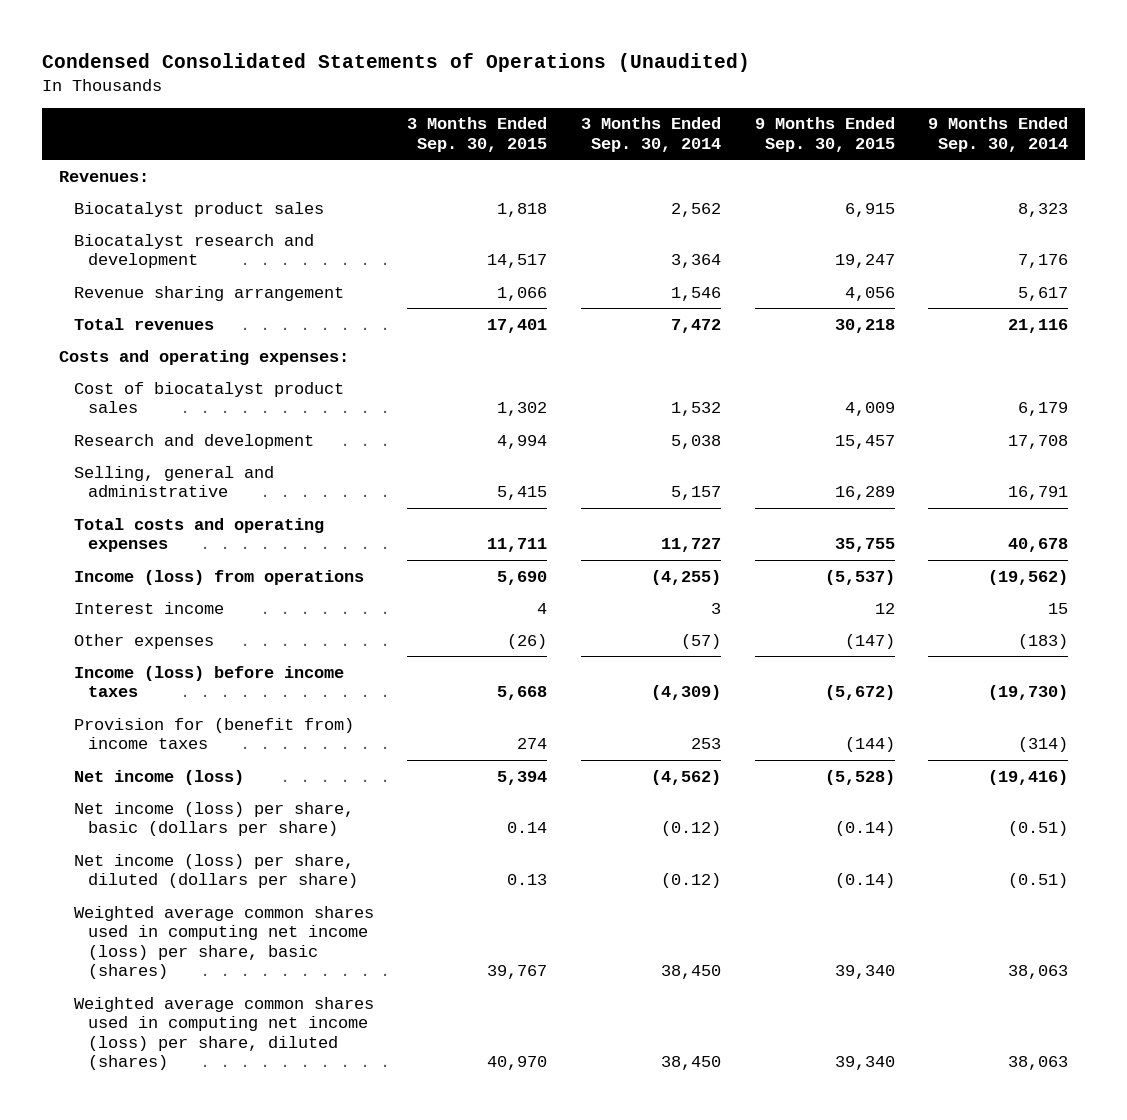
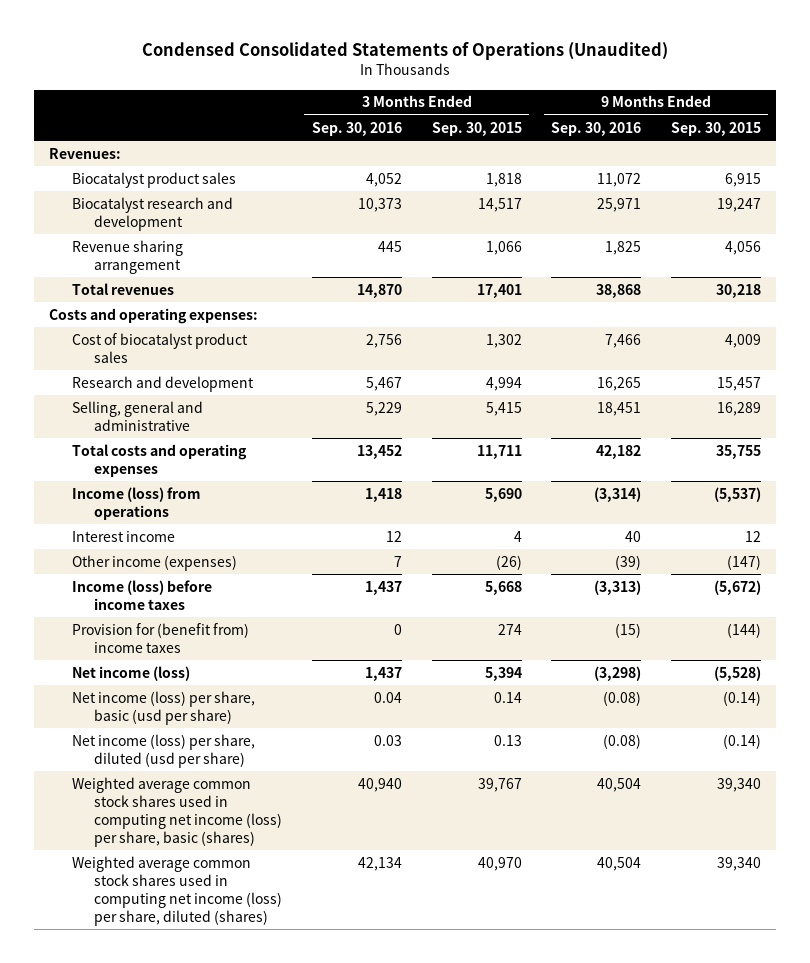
[580,117,721,152] 3 Months Ended Sep. 30, 2014 -> none
[928,117,1069,152] 9 Months Ended Sep. 30, 2014 -> none
none -> [311,121,402,136] Sep. 30, 2016
none -> [551,121,642,136] Sep. 30, 2016
[73,633,214,649] Other expenses -> [71,554,237,571] Other income (expenses)
[73,801,354,837] Net income (loss) per share, basic (dollars per share) -> [71,690,255,725] Net income (loss) per share, basic (usd per share)
[73,853,359,889] Net income (loss) per share, diluted (dollars per share) -> [71,733,255,768] Net income (loss) per share, diluted (usd per share)
[73,905,374,980] Weighted average common shares used in computing net income (loss) per share, basic (shares) -> [71,776,283,847] Weighted average common stock shares used in computing net income (loss) per share, basic (shares)
[73,996,374,1071] Weighted average common shares used in computing net income (loss) per share, diluted (shares) -> [71,855,283,926] Weighted average common stock shares used in computing net income (loss) per share, diluted (shares)

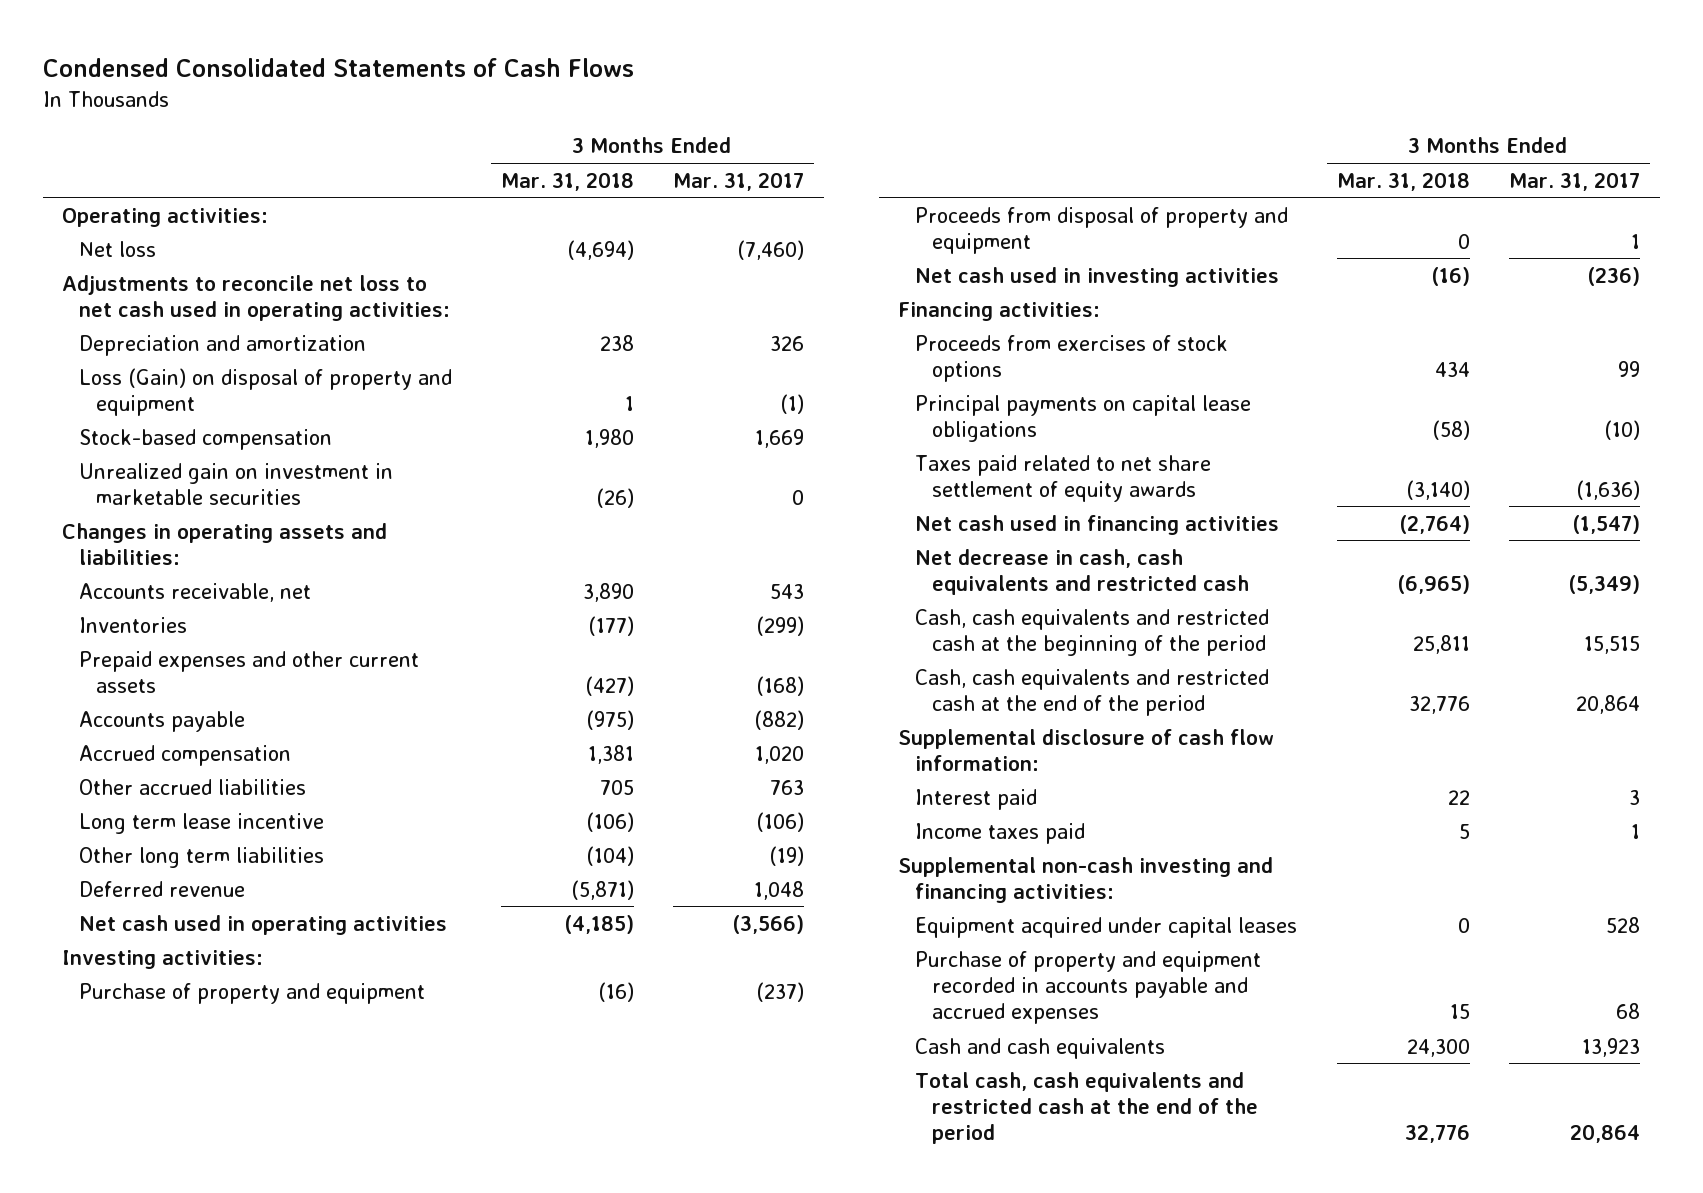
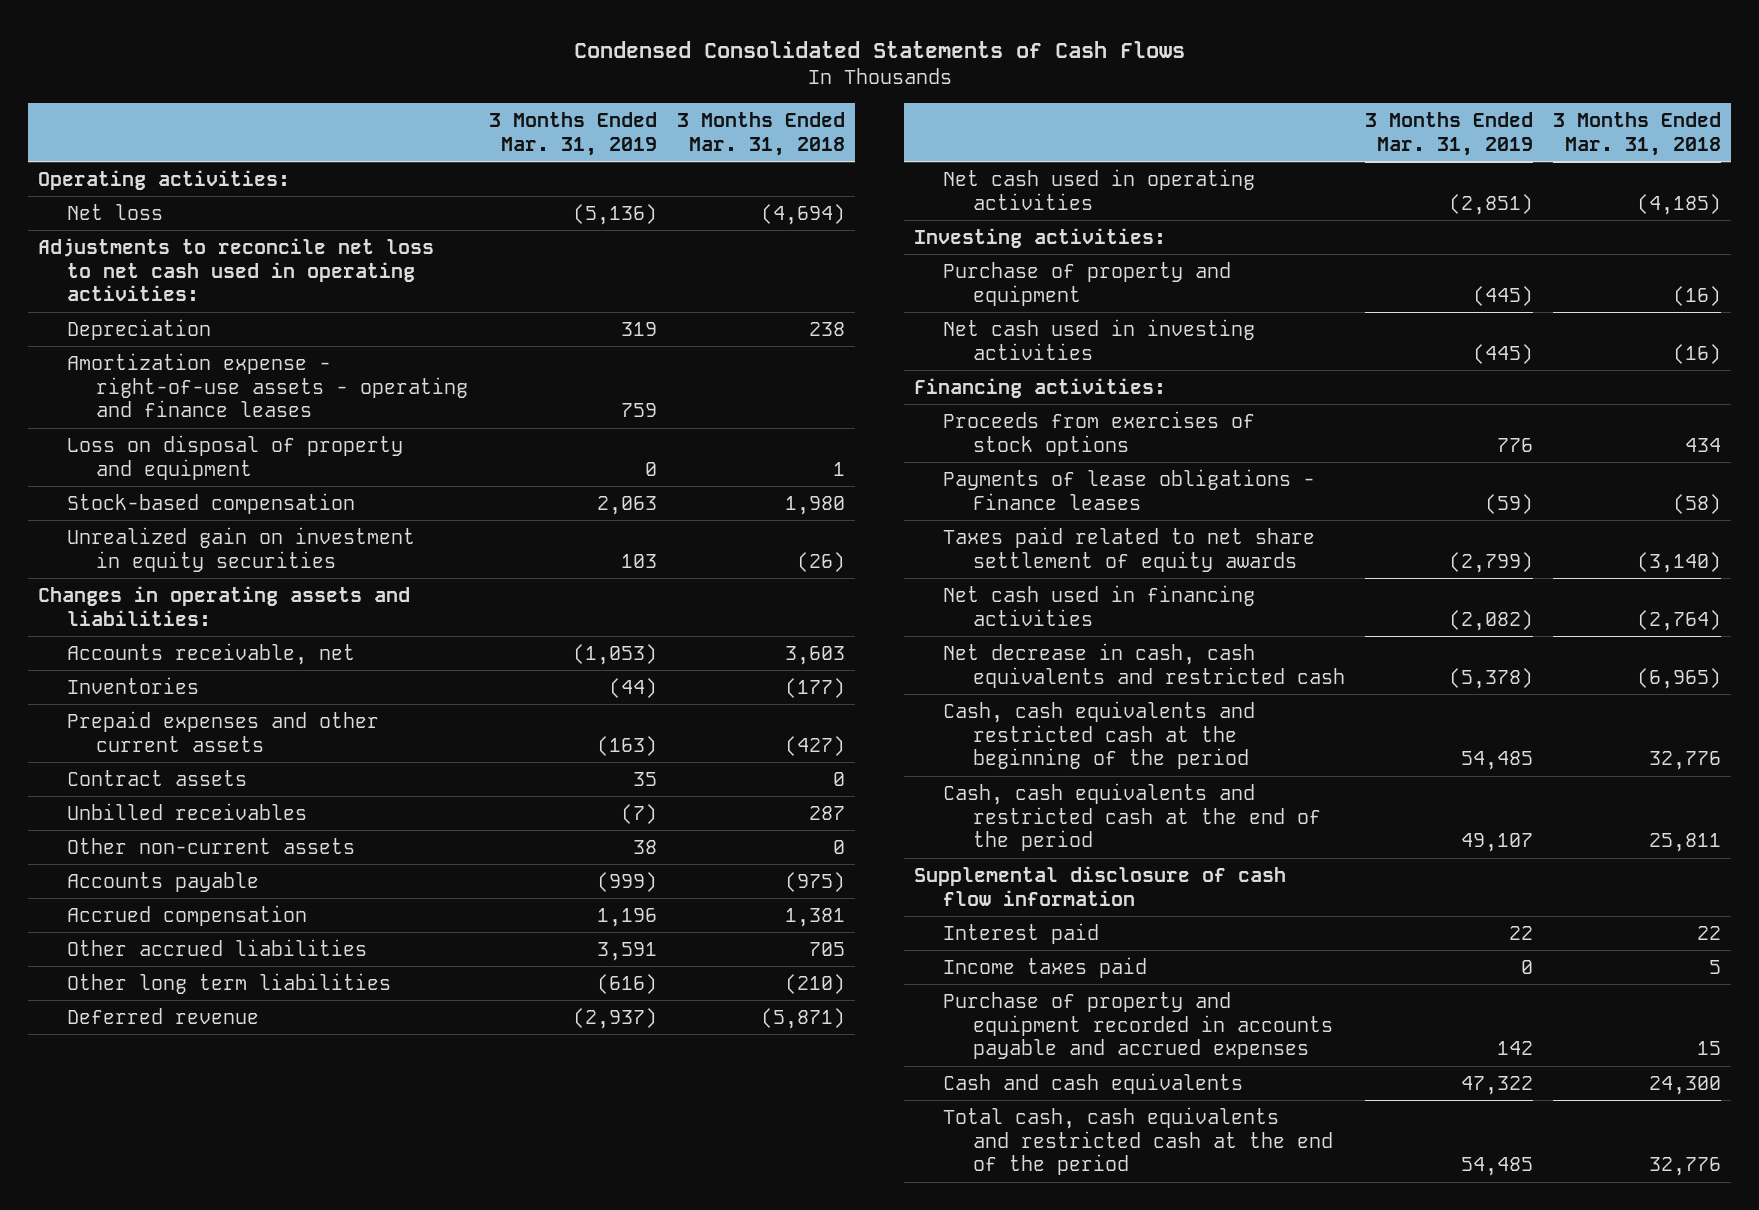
[673,171,805,191] Mar. 31, 2017 -> none
none -> [488,112,657,156] 3 Months Ended Mar. 31, 2019
[79,334,367,356] Depreciation and amortization -> [67,318,212,340] Depreciation
none -> [67,352,469,418] Amortization expense - right-of-use assets - operating and finance leases
[79,367,453,416] Loss (Gain) on disposal of property and equipment -> [67,434,404,480] Loss on disposal of property and equipment
[79,462,394,505] Unrealized gain on investment in marketable securities -> [67,526,416,572] Unrealized gain on investment in equity securities
[582,582,634,602] 3,890 -> [785,645,846,665] 3,603
none -> [67,769,248,786] Contract assets
none -> [67,802,308,820] Unbilled receivables
none -> [67,837,356,854] Other non-current assets
[79,812,325,834] Long term lease incentive -> none
[585,845,634,866] (104) -> [785,973,846,994] (210)
[915,206,1289,254] Proceeds from disposal of property and equipment -> none
[915,394,1252,442] Principal payments on capital lease obligations -> [943,468,1316,510] Payments of lease obligations - Finance leases
[1412,634,1470,654] 25,811 -> [1649,751,1722,771] 32,776
[1408,695,1470,714] 32,776 -> [1649,833,1722,853] 25,811
[898,728,1275,771] Supplemental disclosure of cash flow information: -> [913,865,1286,906] Supplemental disclosure of cash flow information
[898,856,1274,903] Supplemental non-cash investing and financing activities: -> none
[915,916,1298,938] Equipment acquired under capital leases -> none

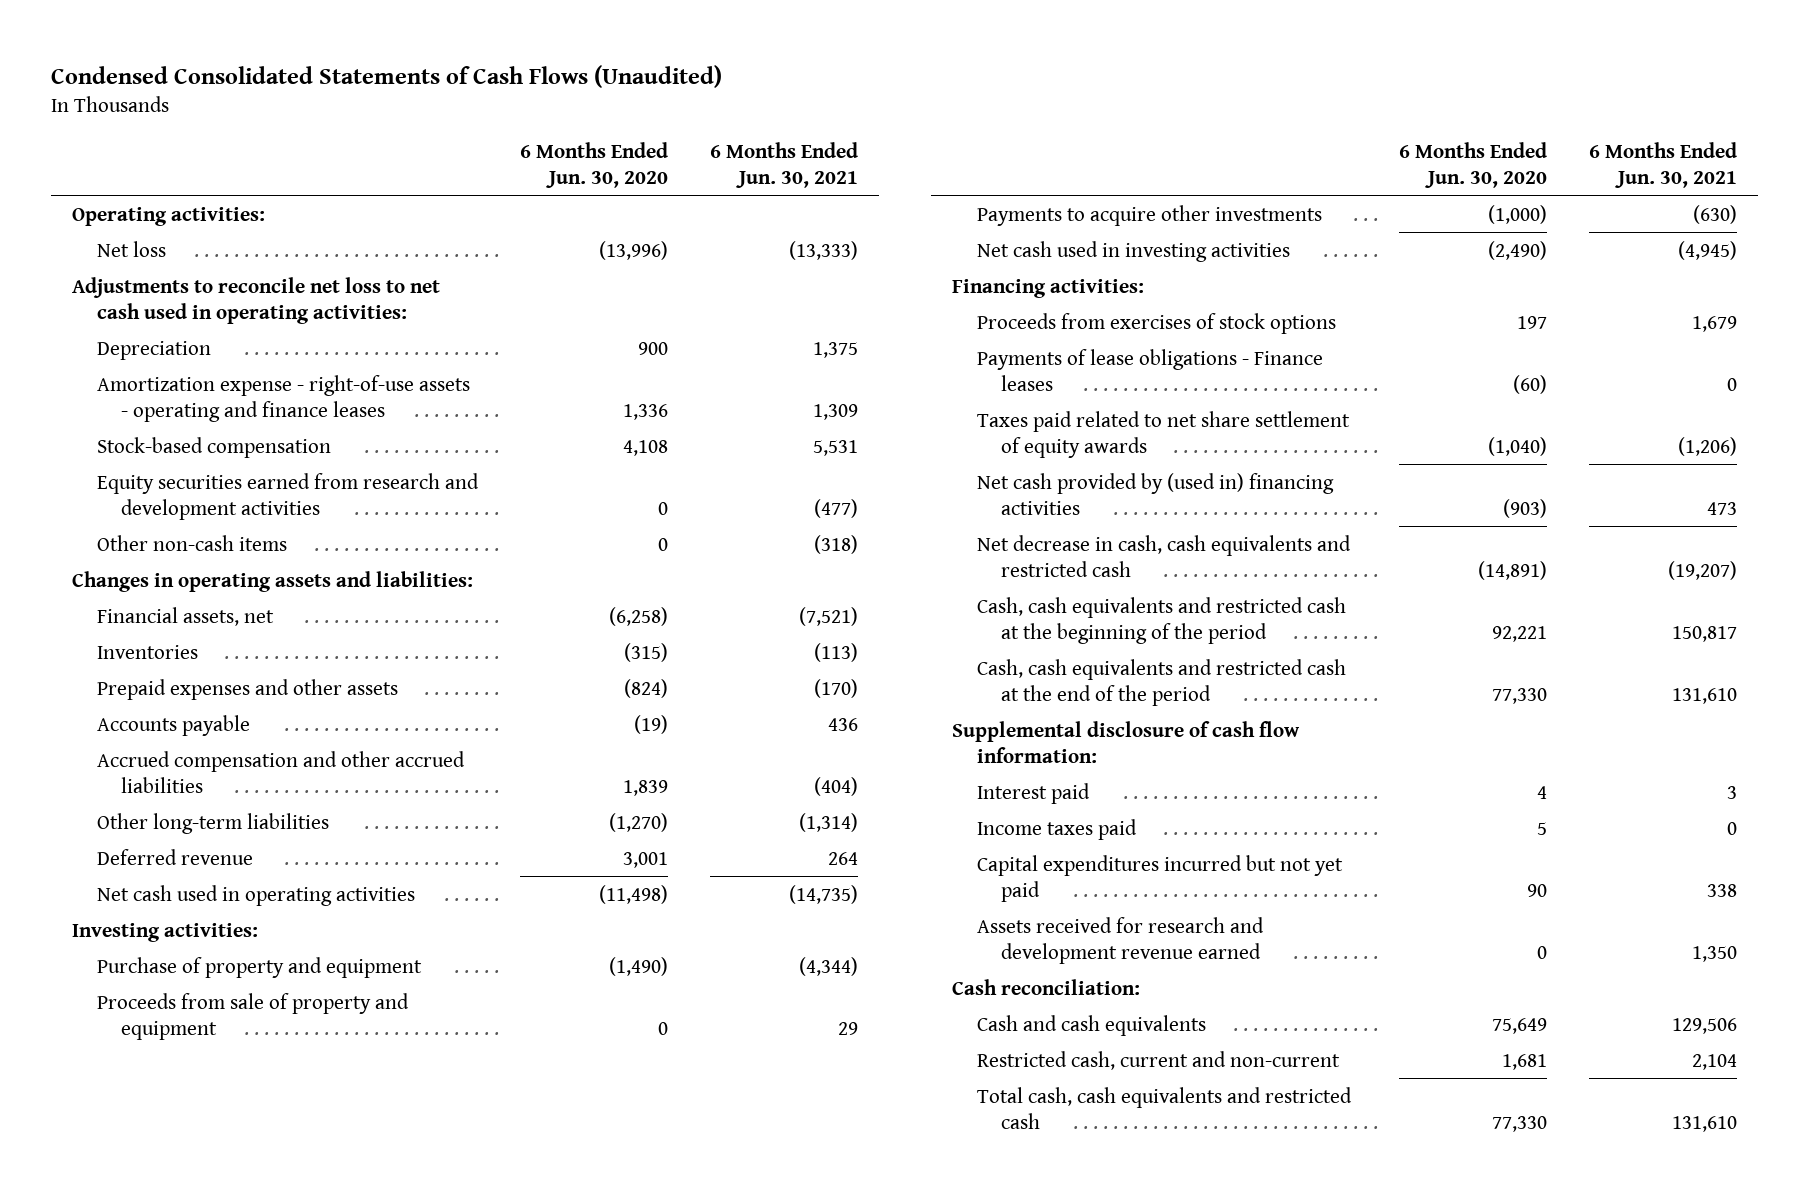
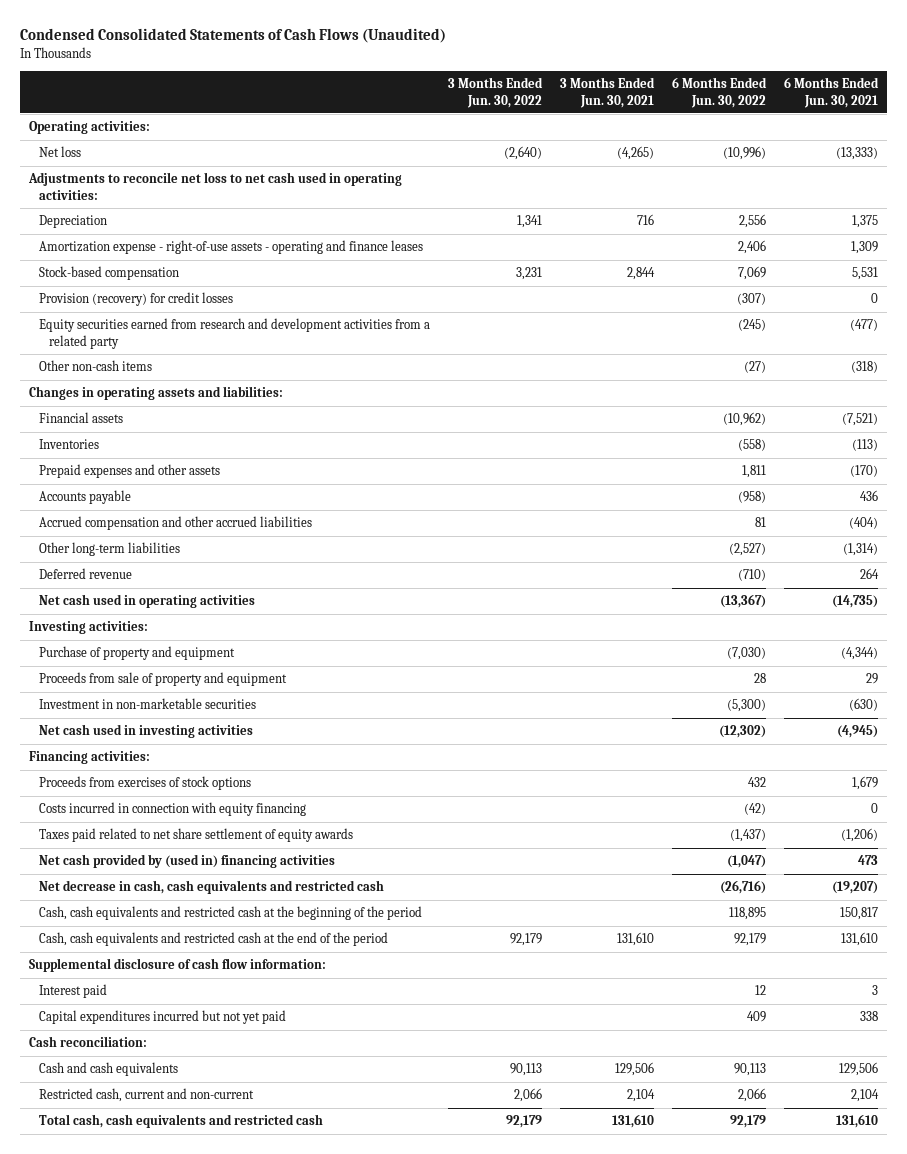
[519,141,668,188] 6 Months Ended Jun. 30, 2020 -> none
none -> [447,77,543,108] 3 Months Ended Jun. 30, 2022
none -> [559,77,655,108] 3 Months Ended Jun. 30, 2021
none -> [671,77,767,108] 6 Months Ended Jun. 30, 2022
none -> [38,292,233,307] Provision (recovery) for credit losses
[96,472,479,520] Equity securities earned from research and development activities -> [38,318,430,349] Equity securities earned from research and development activities from a related party
[96,606,274,626] Financial assets, net -> [38,412,123,424] Financial assets
[976,204,1322,226] Payments to acquire other investments -> [38,698,256,710] Investment in non-marketable securities
[976,348,1323,391] Payments of lease obligations - Finance leases -> none
none -> [38,802,306,817] Costs incurred in connection with equity financing
[976,818,1137,840] Income taxes paid -> none
[976,916,1264,964] Assets received for research and development revenue earned -> none

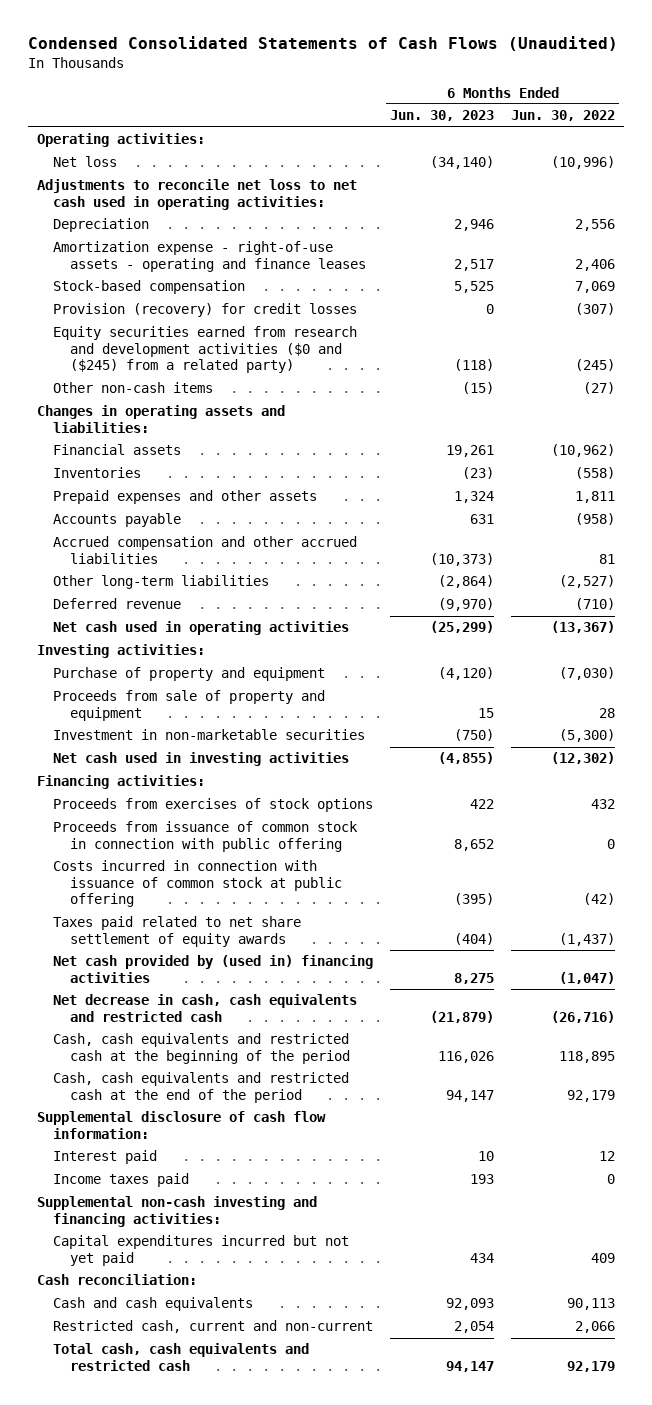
[447,77,543,108] 3 Months Ended Jun. 30, 2022 -> none
[559,77,655,108] 3 Months Ended Jun. 30, 2021 -> none
[783,77,879,108] 6 Months Ended Jun. 30, 2021 -> none
none -> [390,110,495,122] Jun. 30, 2023
[38,318,430,349] Equity securities earned from research and development activities from a related party -> [53,326,358,374] Equity securities earned from research and development activities ($0 and ($245) from a related party)
none -> [53,821,359,852] Proceeds from issuance of common stock in connection with public offering
[38,802,306,817] Costs incurred in connection with equity financing -> [53,860,342,908] Costs incurred in connection with issuance of common stock at public offering
none -> [53,1173,190,1188] Income taxes paid
none -> [36,1196,317,1227] Supplemental non-cash investing and financing activities:

